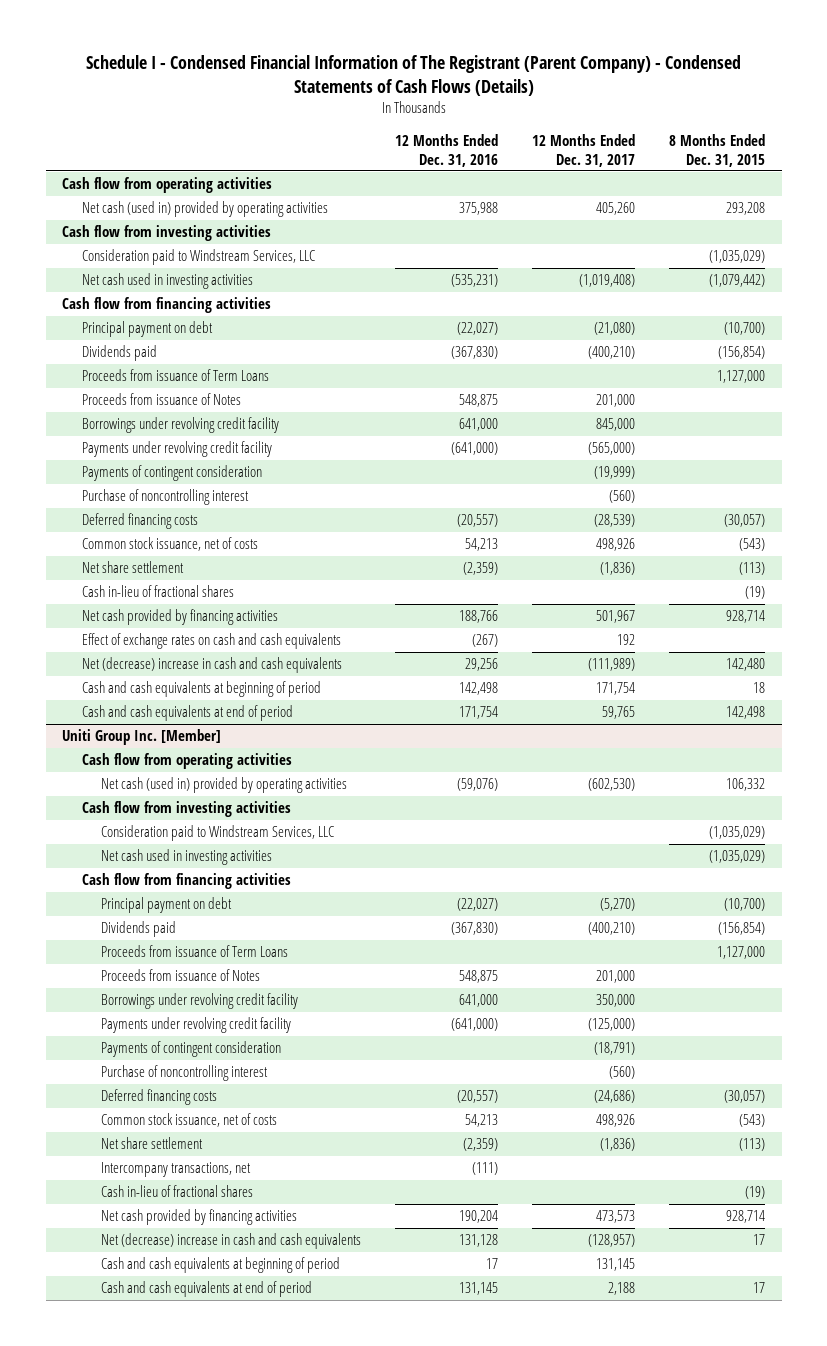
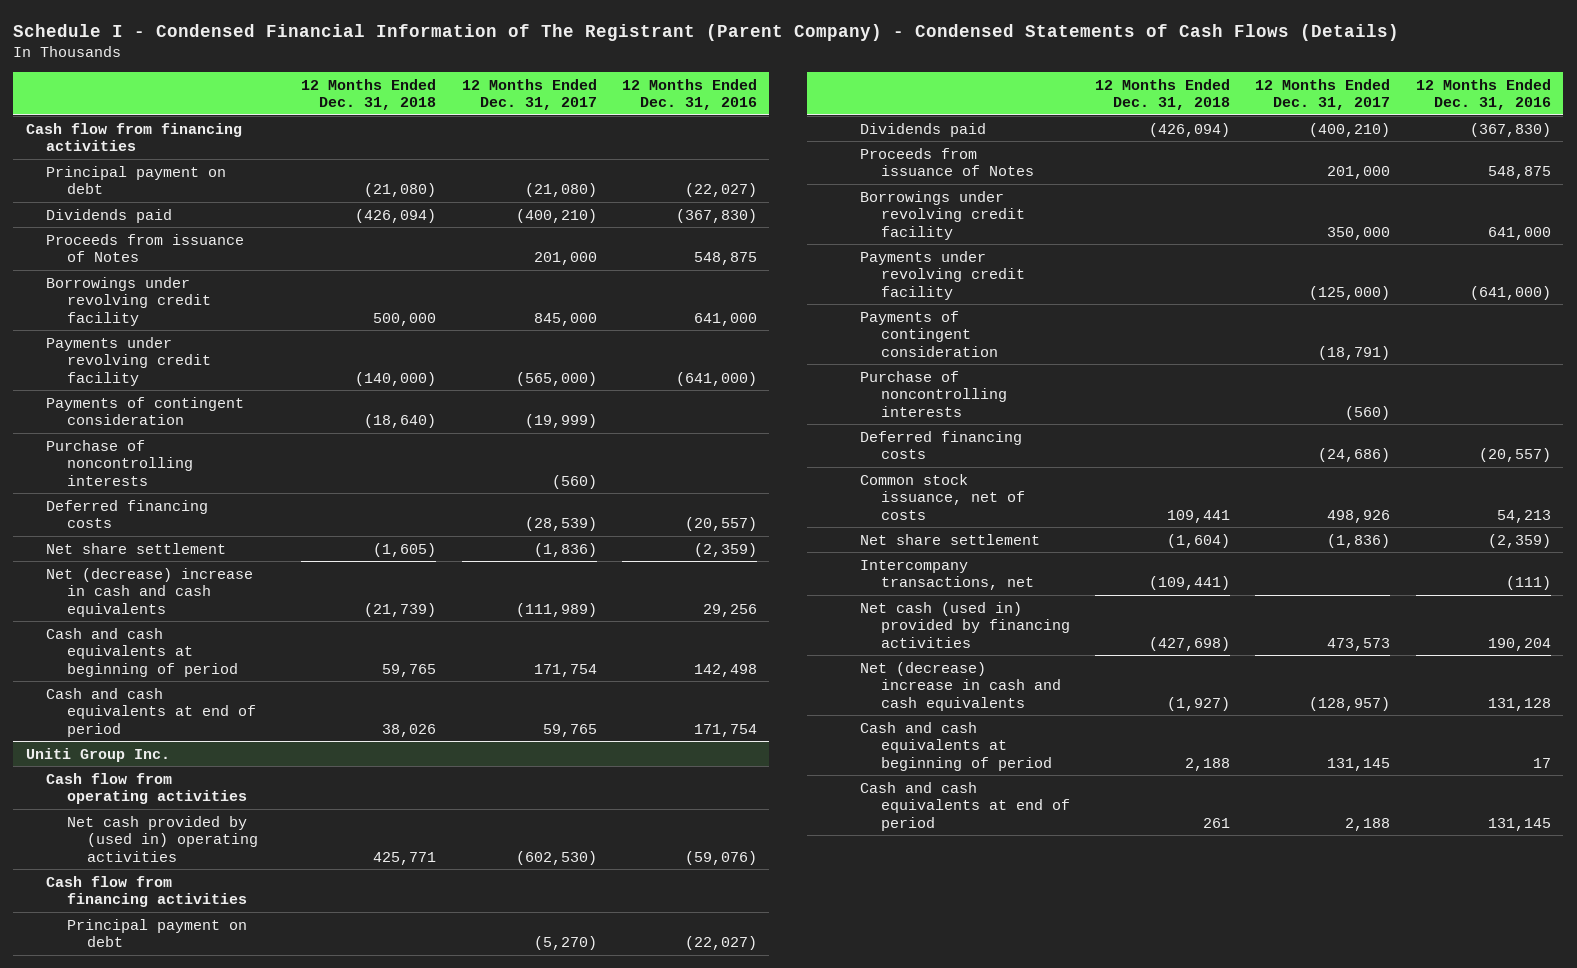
[668,133,765,167] 8 Months Ended Dec. 31, 2015 -> none
none -> [301,78,437,111] 12 Months Ended Dec. 31, 2018
[62,177,273,194] Cash flow from operating activities -> none
[81,201,328,218] Net cash (used in) provided by operating activities -> none
[62,225,272,242] Cash flow from investing activities -> none
[81,249,315,266] Consideration paid to Windstream Services, LLC -> none
[81,273,253,290] Net cash used in investing activities -> none
[81,369,269,382] Proceeds from issuance of Term Loans -> none
[81,489,249,506] Purchase of noncontrolling interest -> [46,439,193,486] Purchase of noncontrolling interests
[81,537,258,552] Common stock issuance, net of costs -> none
[81,585,234,598] Cash in-lieu of fractional shares -> none
[81,609,278,626] Net cash provided by financing activities -> none
[81,633,341,650] Effect of exchange rates on cash and cash equivalents -> none
[62,729,222,746] Uniti Group Inc. [Member] -> [25,747,170,762] Uniti Group Inc.
[81,801,291,818] Cash flow from investing activities -> none
[101,825,335,842] Consideration paid to Windstream Services, LLC -> none
[101,849,273,866] Net cash used in investing activities -> none
[101,777,348,794] Net cash (used in) provided by operating activities -> [66,815,258,862] Net cash provided by (used in) operating activities
[101,945,289,958] Proceeds from issuance of Term Loans -> none
[101,1065,269,1082] Purchase of noncontrolling interest -> [860,370,1007,417] Purchase of noncontrolling interests
[101,1185,254,1198] Cash in-lieu of fractional shares -> none
[101,1209,298,1226] Net cash provided by financing activities -> [860,601,1070,648] Net cash (used in) provided by financing activities

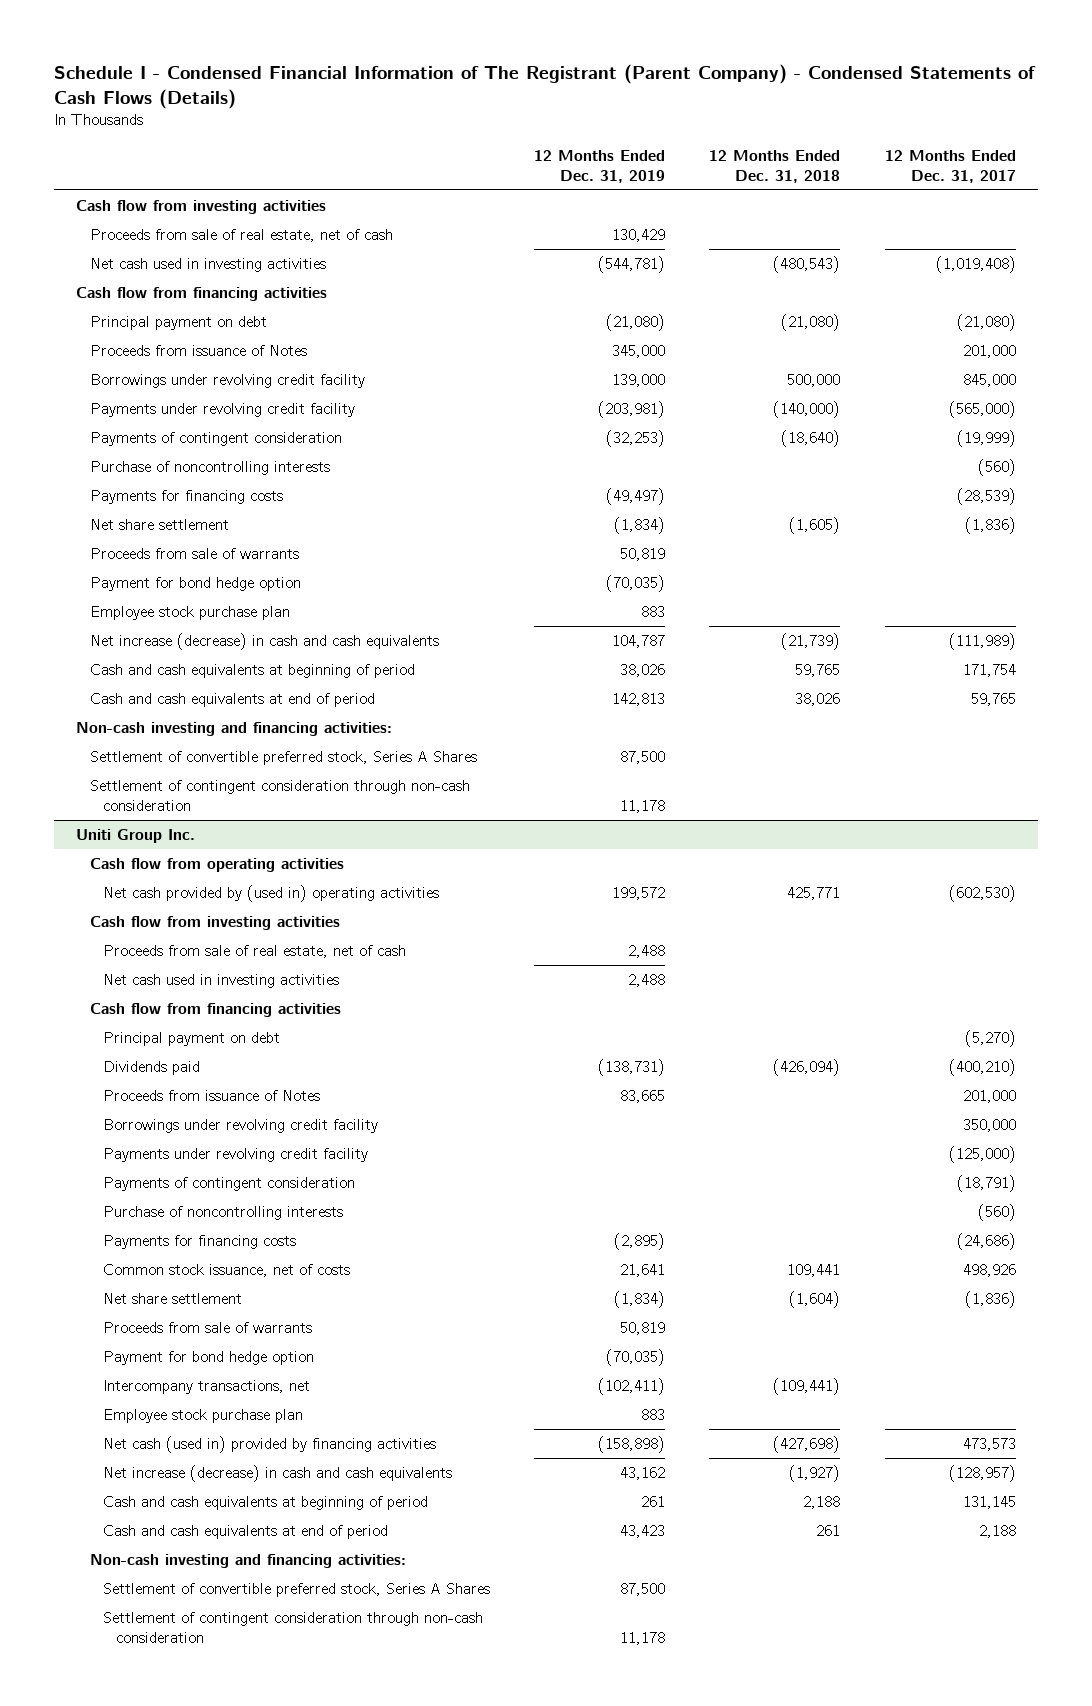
[621,78,757,111] 12 Months Ended Dec. 31, 2016 -> none
none -> [534,149,666,183] 12 Months Ended Dec. 31, 2019
none -> [76,199,327,214] Cash flow from investing activities
none -> [89,228,393,242] Proceeds from sale of real estate, net of cash
none -> [89,257,326,272] Net cash used in investing activities
[46,208,173,223] Dividends paid -> none
[46,499,209,529] Deferred financing costs -> [89,489,283,504] Payments for financing costs
none -> [89,547,299,559] Proceeds from sale of warrants
none -> [89,576,301,591] Payment for bond hedge option
none -> [89,605,290,620] Employee stock purchase plan
[46,567,254,617] Net (decrease) increase in cash and cash equivalents -> [89,632,439,650] Net increase (decrease) in cash and cash equivalents
none -> [76,721,393,736] Non-cash investing and financing activities:
none -> [89,750,477,765] Settlement of convertible preferred stock, Series A Shares
none -> [89,779,470,811] Settlement of contingent consideration through non-cash consideration
none -> [89,915,340,930] Cash flow from investing activities
none -> [102,944,406,958] Proceeds from sale of real estate, net of cash
none -> [102,973,339,988] Net cash used in investing activities
[860,430,1023,460] Deferred financing costs -> [102,1234,296,1249] Payments for financing costs
none -> [102,1321,312,1333] Proceeds from sale of warrants
none -> [102,1350,314,1365] Payment for bond hedge option
none -> [102,1408,303,1423] Employee stock purchase plan
[860,661,1061,711] Net (decrease) increase in cash and cash equivalents -> [102,1464,452,1482] Net increase (decrease) in cash and cash equivalents
none -> [89,1553,406,1568] Non-cash investing and financing activities:
none -> [102,1582,490,1597] Settlement of convertible preferred stock, Series A Shares
none -> [102,1611,483,1643] Settlement of contingent consideration through non-cash consideration

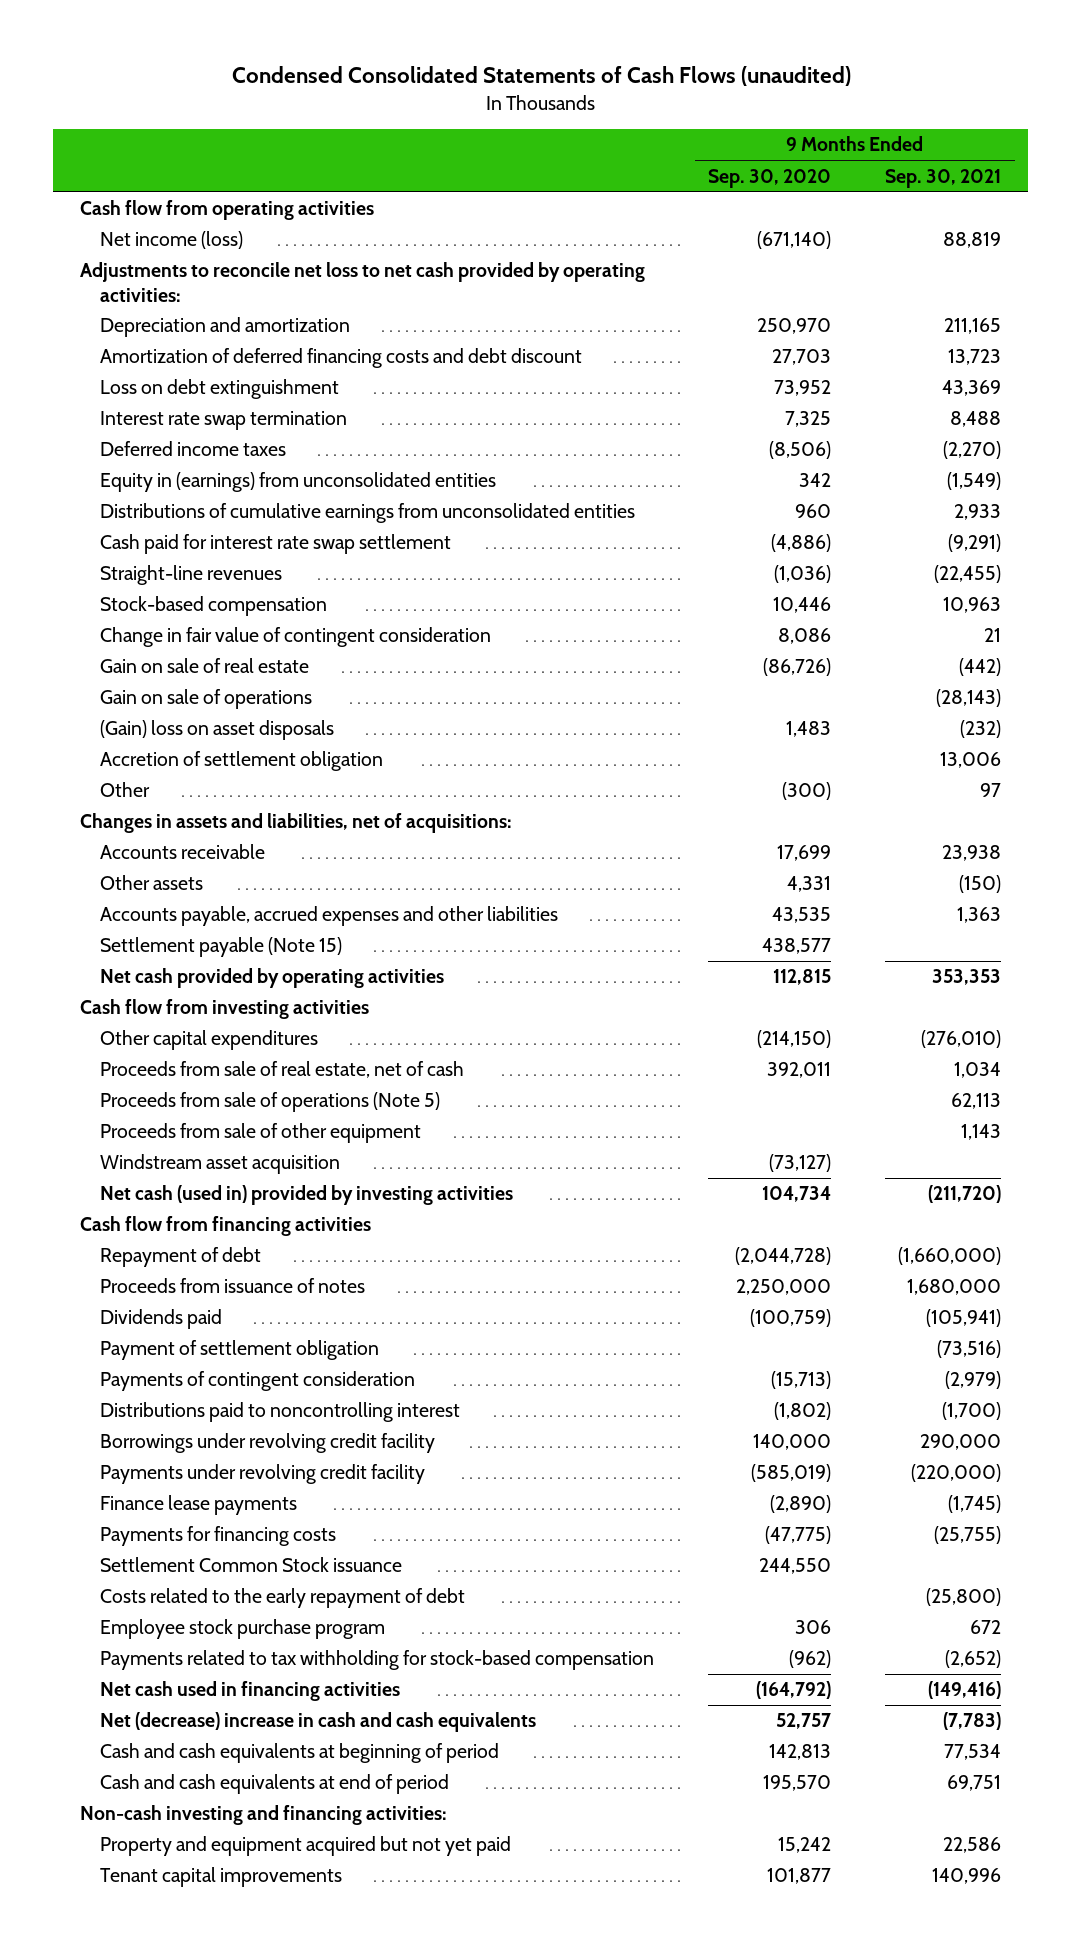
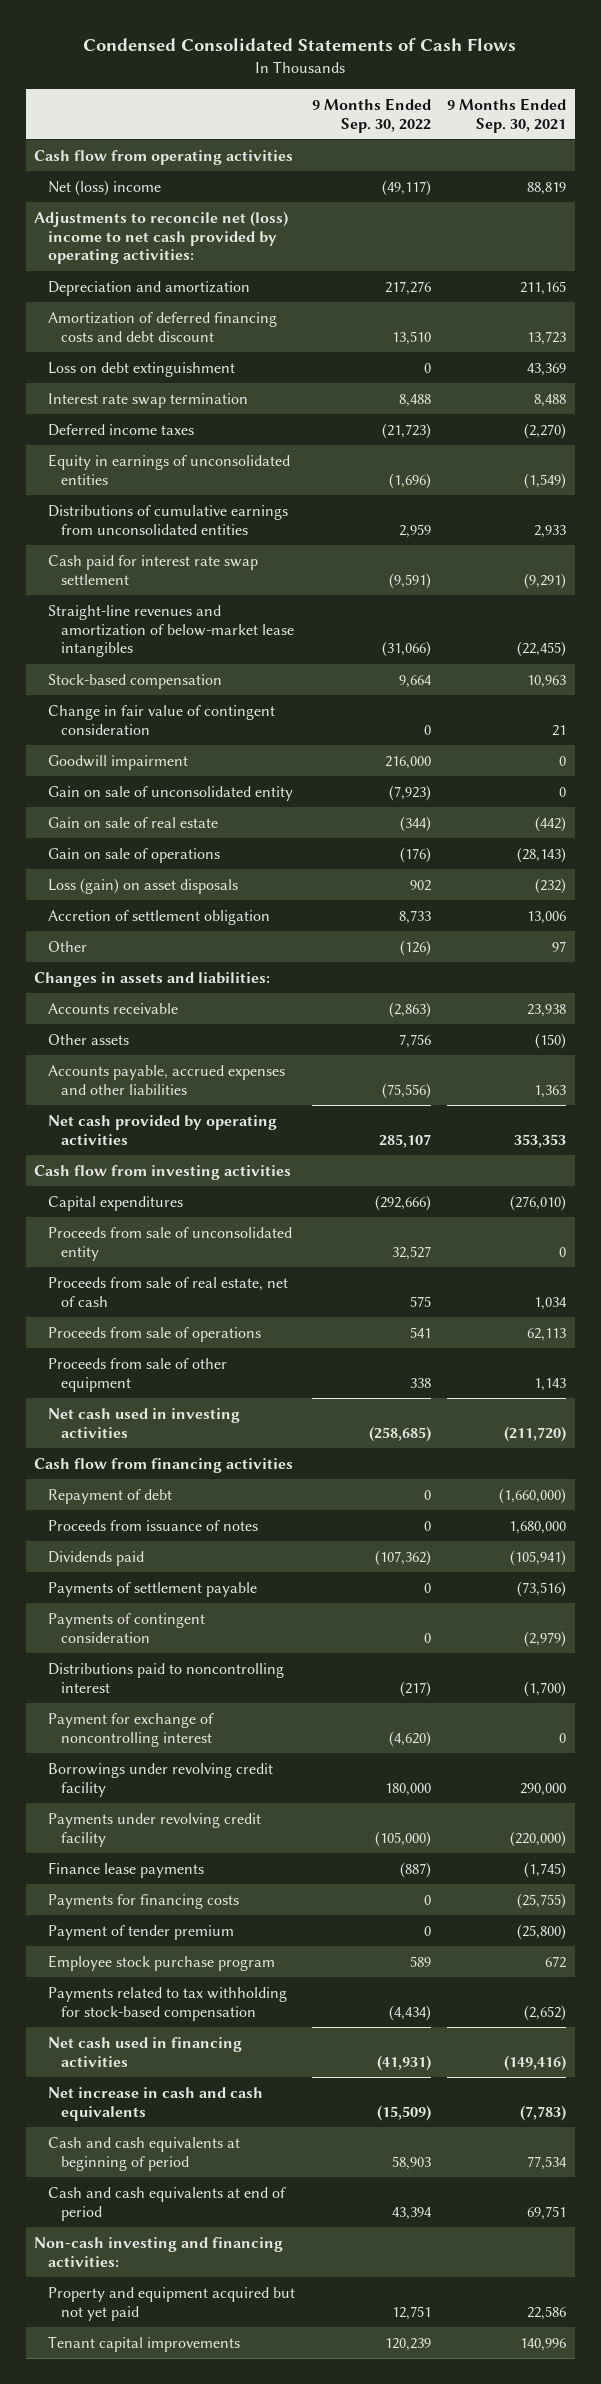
[231,66,851,87] Condensed Consolidated Statements of Cash Flows (unaudited) -> [83,37,517,51] Condensed Consolidated Statements of Cash Flows
[708,168,832,188] Sep. 30, 2020 -> none
none -> [311,97,431,133] 9 Months Ended Sep. 30, 2022
[100,231,244,250] Net income (loss) -> [47,179,161,196] Net (loss) income
[80,262,646,302] Adjustments to reconcile net loss to net cash provided by operating activities: -> [34,210,289,265] Adjustments to reconcile net (loss) income to net cash provided by operating activities:
[100,472,497,493] Equity in (earnings) from unconsolidated entities -> [47,453,290,485] Equity in earnings of unconsolidated entities
[100,565,283,586] Straight-line revenues -> [47,604,295,658] Straight-line revenues and amortization of below-market lease intangibles
none -> [47,754,188,770] Goodwill impairment
none -> [47,785,293,801] Gain on sale of unconsolidated entity
[100,720,335,741] (Gain) loss on asset disposals -> [47,877,238,894] Loss (gain) on asset disposals
[80,813,513,834] Changes in assets and liabilities, net of acquisitions: -> [34,971,271,987] Changes in assets and liabilities:
[100,937,343,958] Settlement payable (Note 15) -> none
[100,1030,319,1051] Other capital expenditures -> [47,1195,183,1211] Capital expenditures
none -> [47,1226,292,1261] Proceeds from sale of unconsolidated entity
[100,1092,441,1113] Proceeds from sale of operations (Note 5) -> [47,1326,261,1342] Proceeds from sale of operations
[100,1154,341,1175] Windstream asset acquisition -> none
[100,1185,514,1206] Net cash (used in) provided by investing activities -> [47,1407,240,1438] Net cash used in investing activities
[100,1340,380,1361] Payment of settlement obligation -> [47,1581,257,1597] Payments of settlement payable
none -> [47,1712,214,1747] Payment for exchange of noncontrolling interest
[100,1557,403,1573] Settlement Common Stock issuance -> none
[100,1588,466,1609] Costs related to the early repayment of debt -> [47,1924,234,1940] Payment of tender premium
[100,1712,537,1733] Net (decrease) increase in cash and cash equivalents -> [47,2086,263,2121] Net increase in cash and cash equivalents

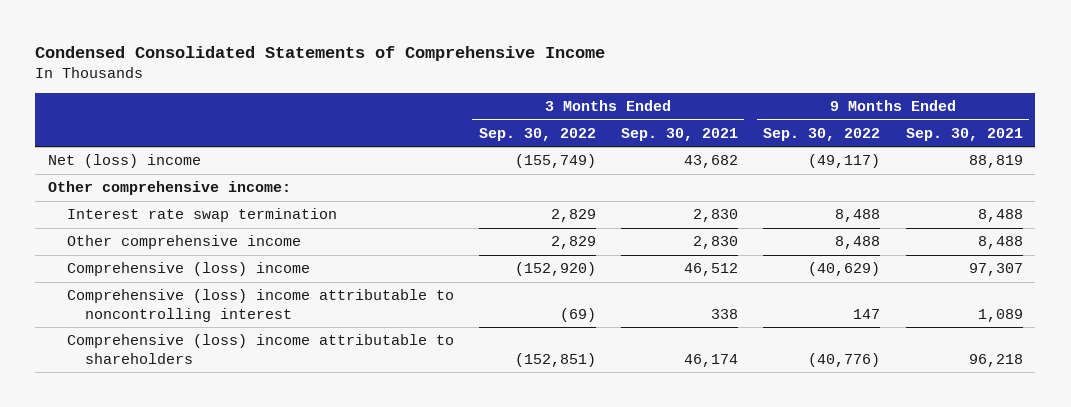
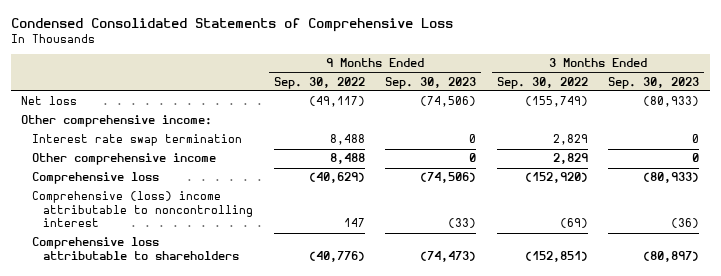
[35,46,606,62] Condensed Consolidated Statements of Comprehensive Income -> [11,17,454,32] Condensed Consolidated Statements of Comprehensive Loss
[621,127,739,141] Sep. 30, 2021 -> none
[905,127,1023,141] Sep. 30, 2021 -> none
none -> [385,76,477,89] Sep. 30, 2023
none -> [608,76,700,89] Sep. 30, 2023
[47,154,201,169] Net (loss) income -> [21,96,78,106] Net loss
[66,262,310,277] Comprehensive (loss) income -> [32,172,160,185] Comprehensive loss
[66,334,454,364] Comprehensive (loss) income attributable to shareholders -> [32,237,240,260] Comprehensive loss attributable to shareholders

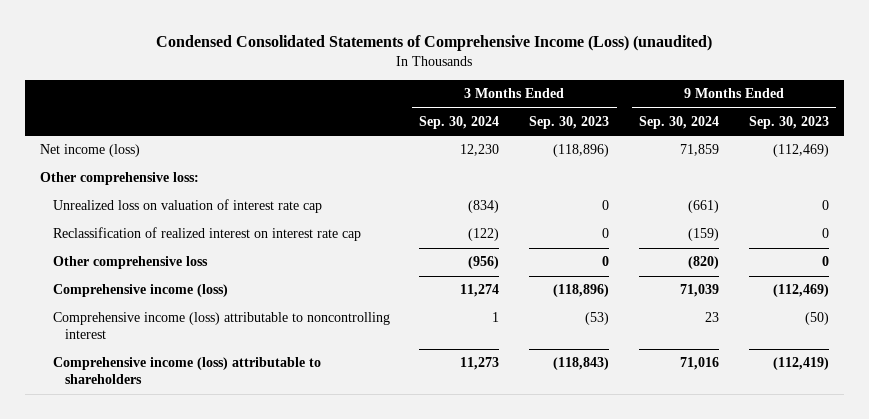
[11,17,454,32] Condensed Consolidated Statements of Comprehensive Loss -> [156,34,713,51] Condensed Consolidated Statements of Comprehensive Income (Loss) (unaudited)
[273,76,365,89] Sep. 30, 2022 -> none
[496,76,588,89] Sep. 30, 2022 -> none
none -> [419,115,500,129] Sep. 30, 2024
none -> [638,115,719,129] Sep. 30, 2024
[32,134,243,147] Interest rate swap termination -> none
[21,96,78,106] Net loss -> [40,144,141,158] Net income (loss)
[420,96,477,108] (74,506) -> [772,144,829,158] (112,469)
[643,96,700,108] (80,933) -> [553,144,610,158] (118,896)
[21,115,213,128] Other comprehensive income: -> [40,172,200,186] Other comprehensive loss:
none -> [52,199,322,214] Unrealized loss on valuation of interest rate cap
none -> [52,227,361,242] Reclassification of realized interest on interest rate cap
[32,153,217,166] Other comprehensive income -> [52,256,208,270] Other comprehensive loss
[32,172,160,185] Comprehensive loss -> [52,284,228,298] Comprehensive income (loss)
[420,172,477,184] (74,506) -> [772,284,829,298] (112,469)
[643,172,700,184] (80,933) -> [553,284,610,298] (118,896)
[32,191,254,228] Comprehensive (loss) income attributable to noncontrolling interest -> [52,312,390,340] Comprehensive income (loss) attributable to noncontrolling interest
[448,218,477,229] (33) -> [804,312,829,326] (50)
[671,218,700,229] (36) -> [585,312,610,326] (53)
[32,237,240,260] Comprehensive loss attributable to shareholders -> [52,357,321,385] Comprehensive income (loss) attributable to shareholders
[420,250,477,262] (74,473) -> [772,357,829,371] (112,419)
[643,250,700,262] (80,897) -> [553,357,610,371] (118,843)

